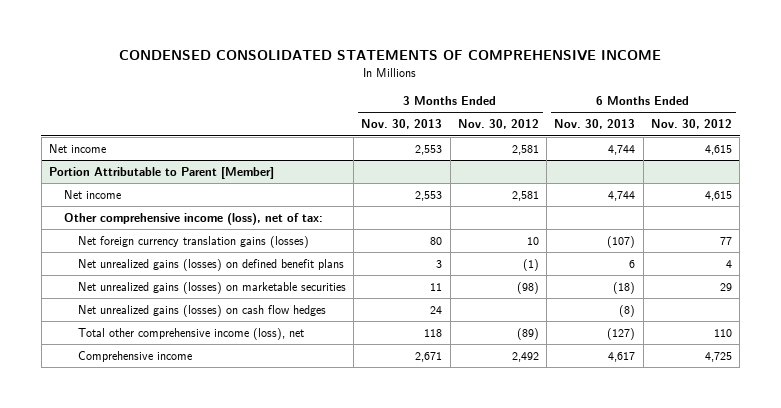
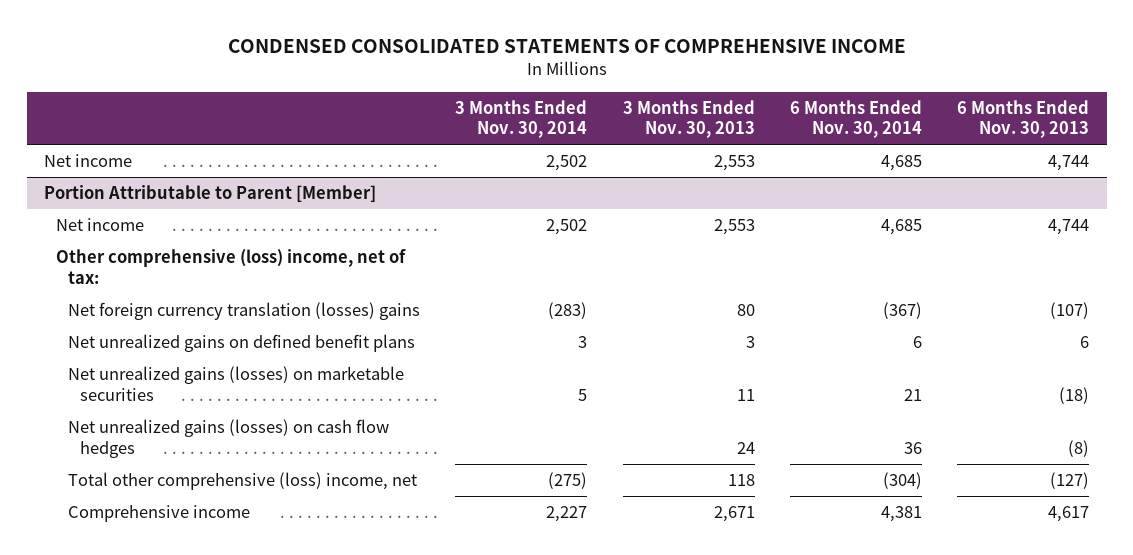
[457,119,539,130] Nov. 30, 2012 -> none
[650,119,732,130] Nov. 30, 2012 -> none
none -> [455,99,588,139] 3 Months Ended Nov. 30, 2014
none -> [789,99,922,139] 6 Months Ended Nov. 30, 2014
[63,212,323,225] Other comprehensive income (loss), net of tax: -> [56,249,407,284] Other comprehensive (loss) income, net of tax:
[78,235,310,248] Net foreign currency translation gains (losses) -> [68,302,421,321] Net foreign currency translation (losses) gains
[78,258,345,271] Net unrealized gains (losses) on defined benefit plans -> [68,334,416,353] Net unrealized gains on defined benefit plans
[78,327,305,340] Total other comprehensive income (loss), net -> [68,472,418,491] Total other comprehensive (loss) income, net

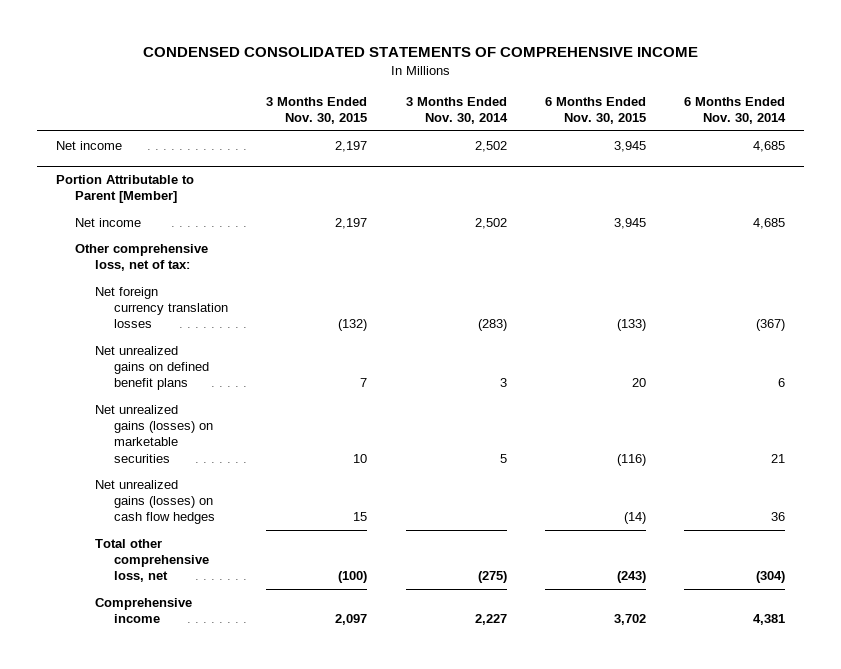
[622,99,755,139] 3 Months Ended Nov. 30, 2013 -> none
[956,99,1089,139] 6 Months Ended Nov. 30, 2013 -> none
none -> [266,96,368,124] 3 Months Ended Nov. 30, 2015
none -> [544,96,646,124] 6 Months Ended Nov. 30, 2015
[56,249,407,284] Other comprehensive (loss) income, net of tax: -> [75,243,209,272] Other comprehensive loss, net of tax:
[68,302,421,321] Net foreign currency translation (losses) gains -> [94,286,229,329] Net foreign currency translation losses
[68,472,418,491] Total other comprehensive (loss) income, net -> [94,538,210,583] Total other comprehensive loss, net

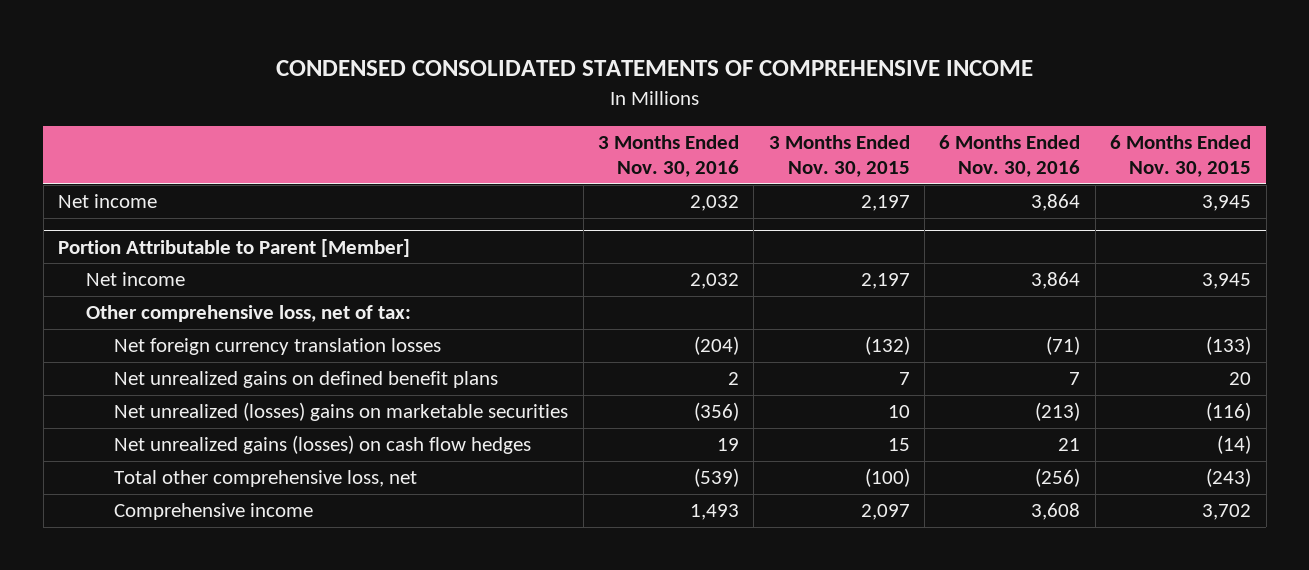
[405,96,508,124] 3 Months Ended Nov. 30, 2014 -> none
[684,96,787,124] 6 Months Ended Nov. 30, 2014 -> none
none -> [597,134,739,178] 3 Months Ended Nov. 30, 2016
none -> [939,134,1081,178] 6 Months Ended Nov. 30, 2016
[94,404,214,463] Net unrealized gains (losses) on marketable securities -> [114,402,569,422] Net unrealized (losses) gains on marketable securities

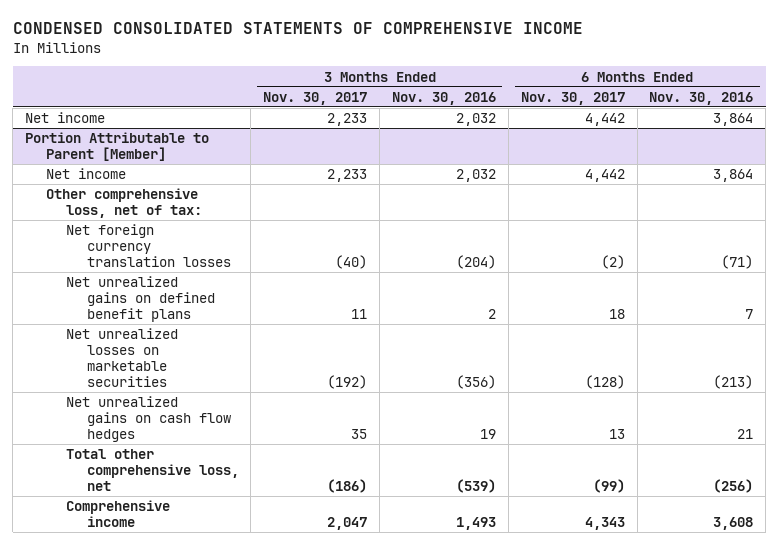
[768,134,910,178] 3 Months Ended Nov. 30, 2015 -> none
[1110,134,1252,178] 6 Months Ended Nov. 30, 2015 -> none
none -> [263,91,368,105] Nov. 30, 2017
none -> [520,91,625,105] Nov. 30, 2017
[114,402,569,422] Net unrealized (losses) gains on marketable securities -> [66,328,179,388] Net unrealized losses on marketable securities
[114,435,532,455] Net unrealized gains (losses) on cash flow hedges -> [66,396,231,443] Net unrealized gains on cash flow hedges

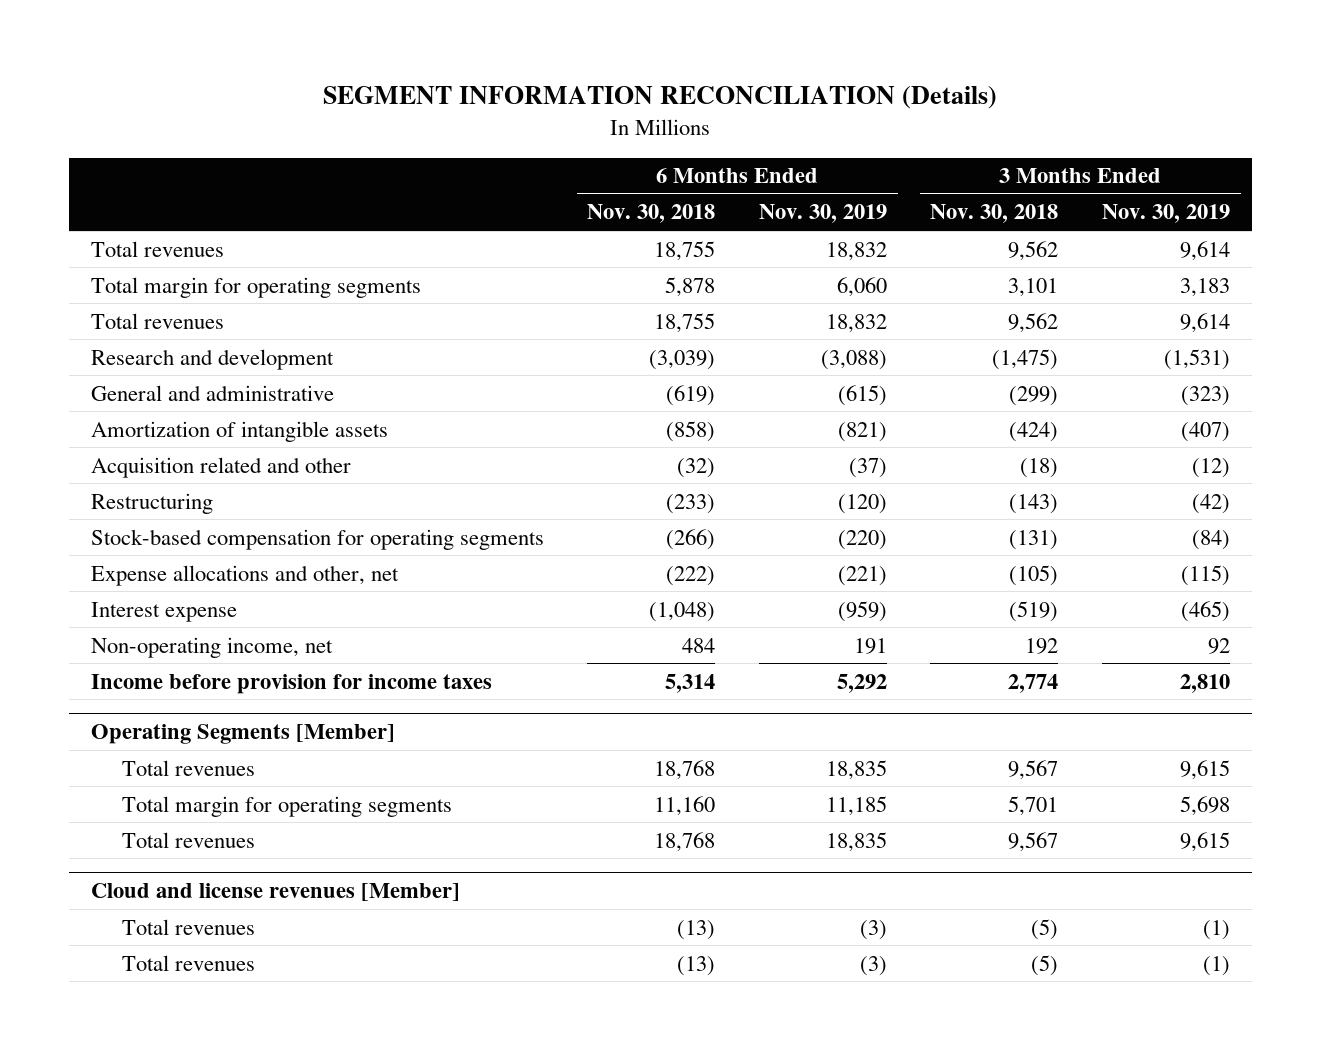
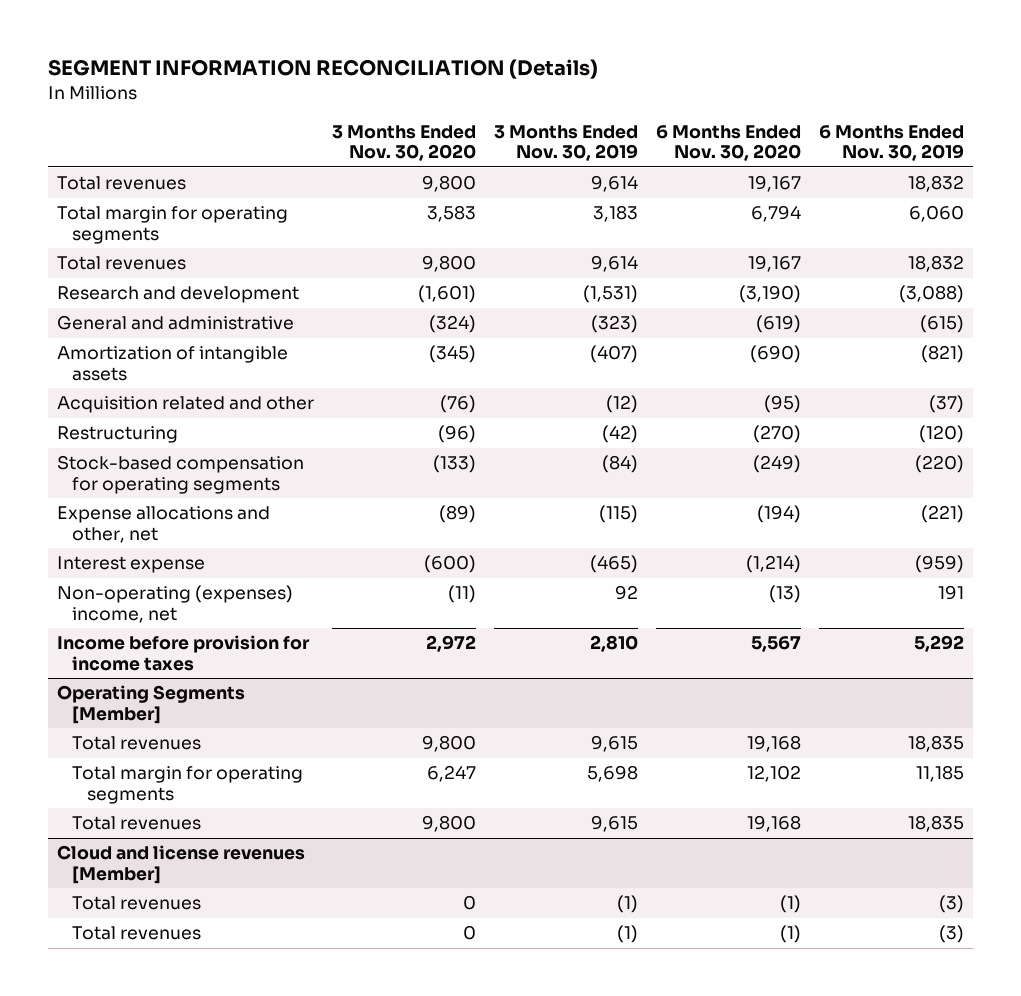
[587,204,716,224] Nov. 30, 2018 -> none
[930,204,1059,224] Nov. 30, 2018 -> none
none -> [331,124,476,162] 3 Months Ended Nov. 30, 2020
none -> [655,124,801,162] 6 Months Ended Nov. 30, 2020
[90,636,333,658] Non-operating income, net -> [57,585,294,623] Non-operating (expenses) income, net

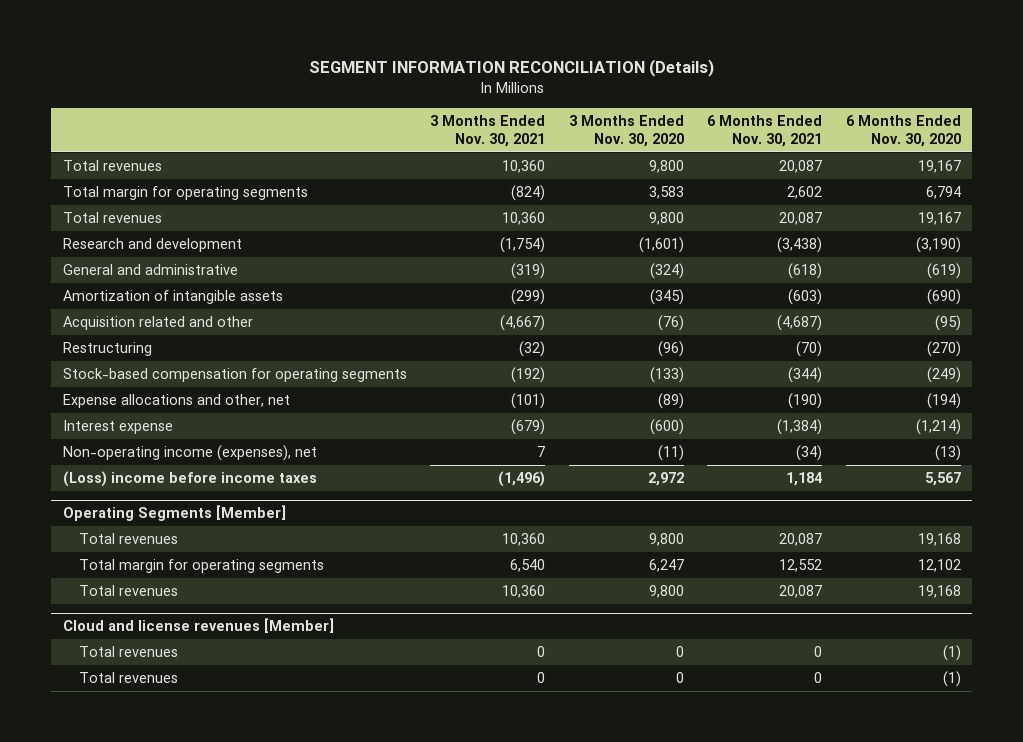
[493,124,638,162] 3 Months Ended Nov. 30, 2019 -> none
[818,124,964,162] 6 Months Ended Nov. 30, 2019 -> none
none -> [430,114,546,148] 3 Months Ended Nov. 30, 2021
none -> [707,114,823,148] 6 Months Ended Nov. 30, 2021
[57,585,294,623] Non-operating (expenses) income, net -> [62,445,317,462] Non-operating income (expenses), net
[57,635,311,671] Income before provision for income taxes -> [62,471,317,488] (Loss) income before income taxes

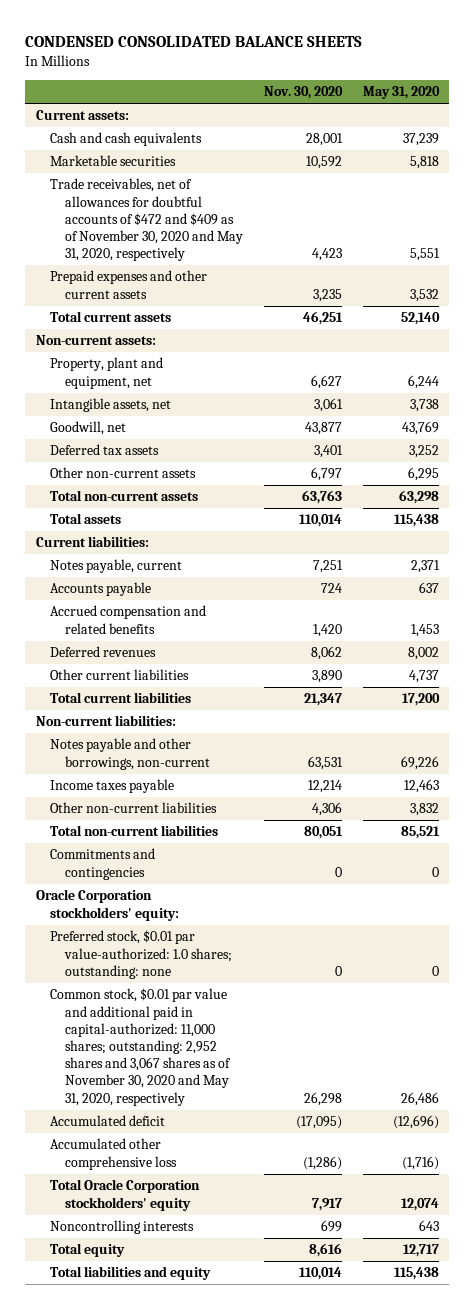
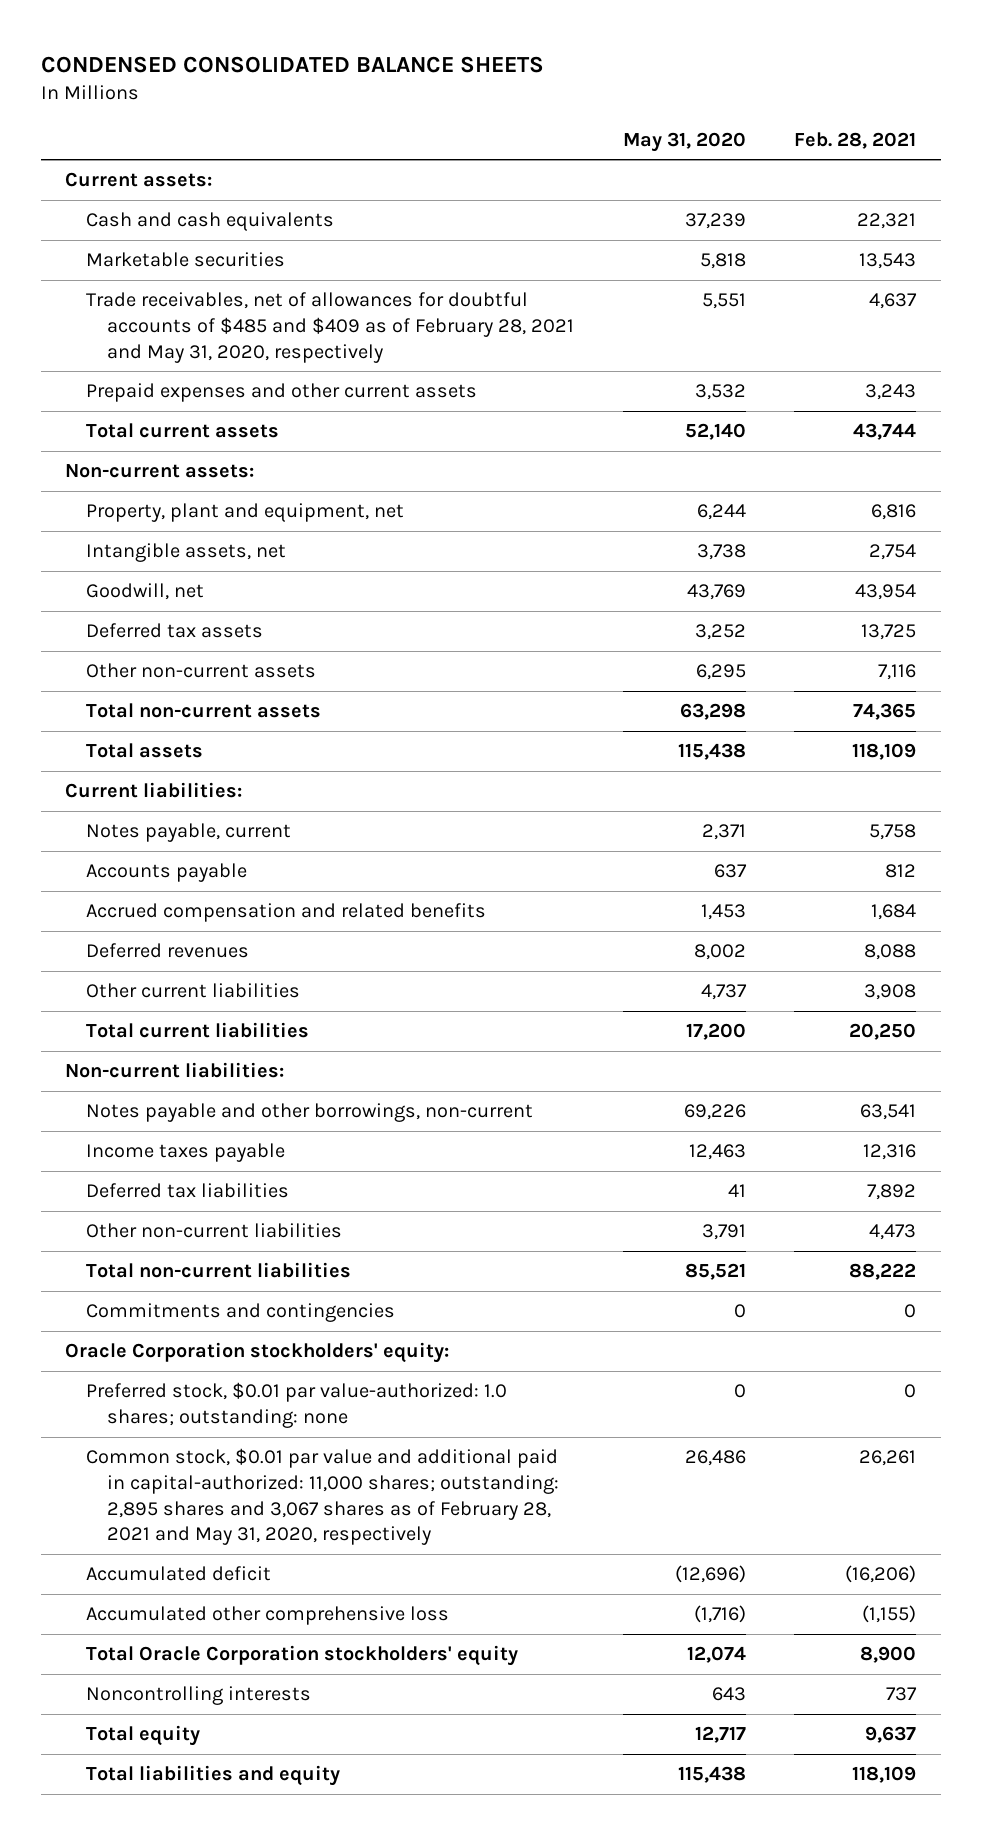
[263,86,343,100] Nov. 30, 2020 -> none
none -> [794,131,917,149] Feb. 28, 2021
[50,178,244,262] Trade receivables, net of allowances for doubtful accounts of $472 and $409 as of November 30, 2020 and May 31, 2020, respectively -> [86,292,575,363] Trade receivables, net of allowances for doubtful accounts of $485 and $409 as of February 28, 2021 and May 31, 2020, respectively
none -> [86,1183,290,1199] Deferred tax liabilities
[409,803,439,817] 3,832 -> [701,1224,746,1241] 3,791
[50,988,232,1106] Common stock, $0.01 par value and additional paid in capital-authorized: 11,000 shares; outstanding: 2,952 shares and 3,067 shares as of November 30, 2020 and May 31, 2020, respectively -> [86,1448,560,1546] Common stock, $0.01 par value and additional paid in capital-authorized: 11,000 shares; outstanding: 2,895 shares and 3,067 shares as of February 28, 2021 and May 31, 2020, respectively

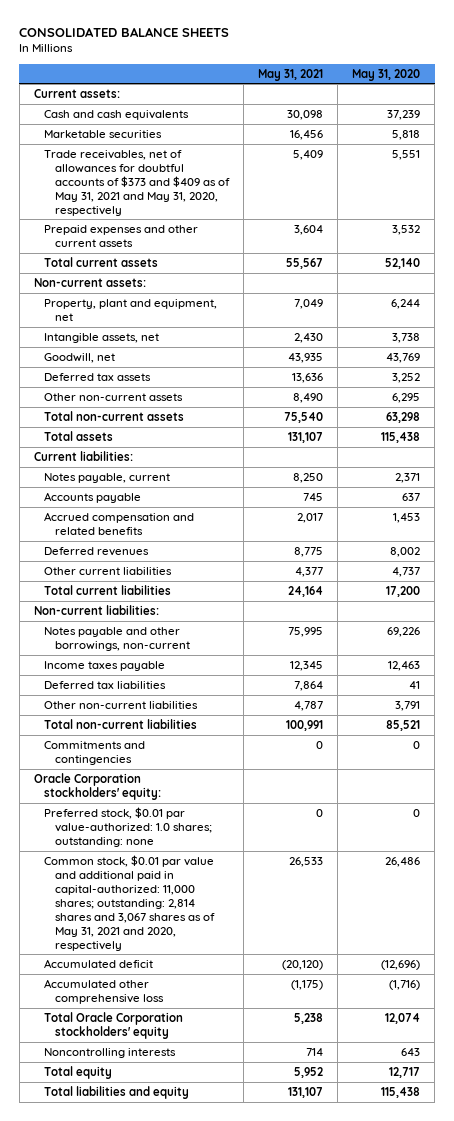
[40,55,544,73] CONDENSED CONSOLIDATED BALANCE SHEETS -> [19,27,230,38] CONSOLIDATED BALANCE SHEETS
[794,131,917,149] Feb. 28, 2021 -> none
none -> [257,68,323,81] May 31, 2021
[86,292,575,363] Trade receivables, net of allowances for doubtful accounts of $485 and $409 as of February 28, 2021 and May 31, 2020, respectively -> [44,149,230,216] Trade receivables, net of allowances for doubtful accounts of $373 and $409 as of May 31, 2021 and May 31, 2020, respectively
[86,1448,560,1546] Common stock, $0.01 par value and additional paid in capital-authorized: 11,000 shares; outstanding: 2,895 shares and 3,067 shares as of February 28, 2021 and May 31, 2020, respectively -> [44,854,215,951] Common stock, $0.01 par value and additional paid in capital-authorized: 11,000 shares; outstanding: 2,814 shares and 3,067 shares as of May 31, 2021 and 2020, respectively

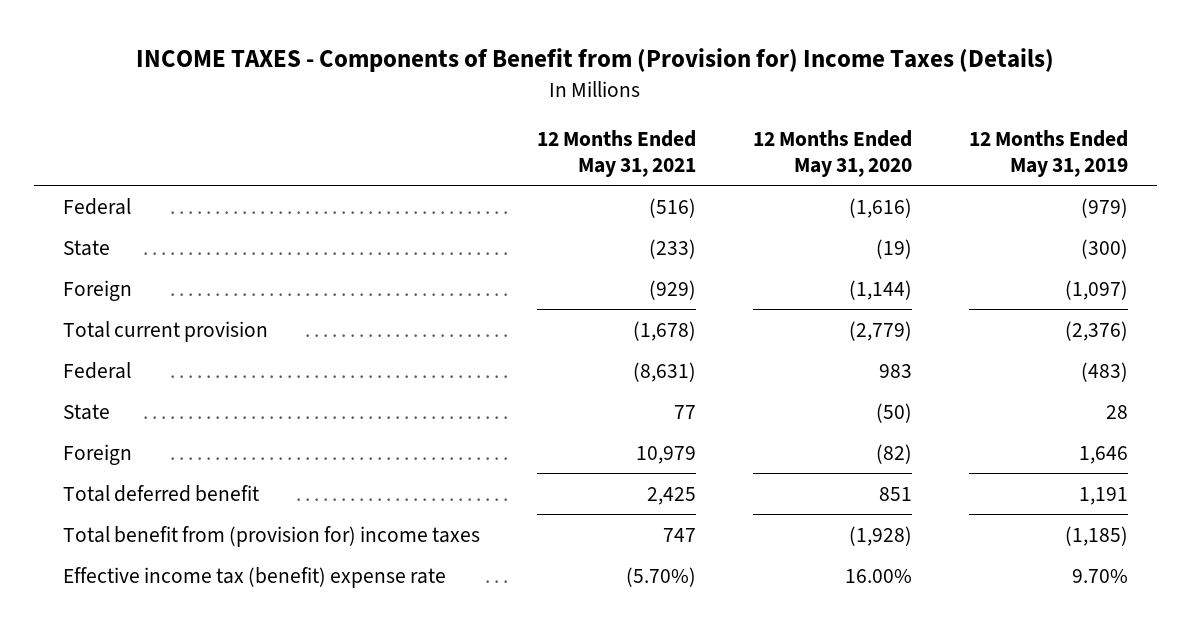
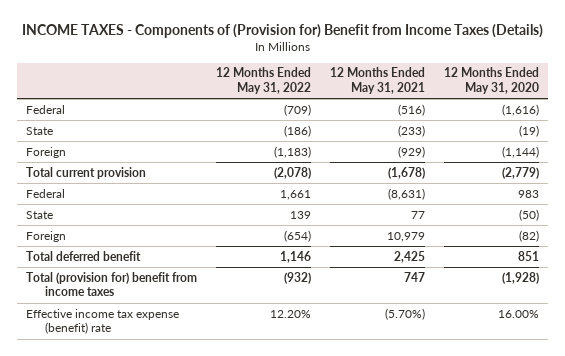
[136,48,1055,73] INCOME TAXES - Components of Benefit from (Provision for) Income Taxes (Details) -> [21,24,543,39] INCOME TAXES - Components of (Provision for) Benefit from Income Taxes (Details)
[969,129,1129,177] 12 Months Ended May 31, 2019 -> none
none -> [216,67,312,94] 12 Months Ended May 31, 2022
[62,525,480,547] Total benefit from (provision for) income taxes -> [26,271,198,297] Total (provision for) benefit from income taxes
[62,566,446,588] Effective income tax (benefit) expense rate -> [26,308,180,335] Effective income tax expense (benefit) rate

